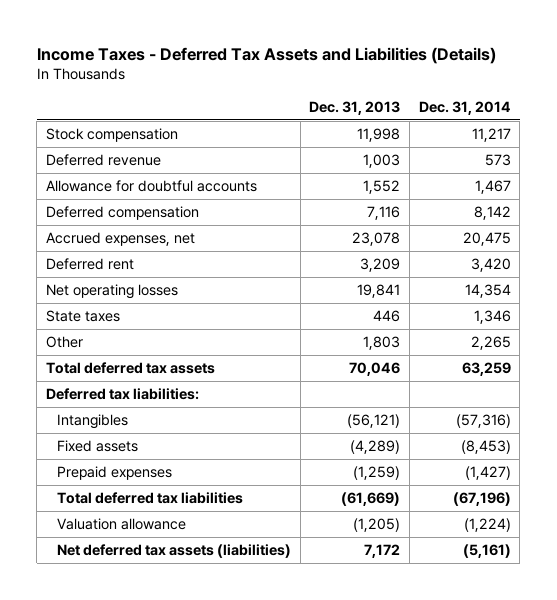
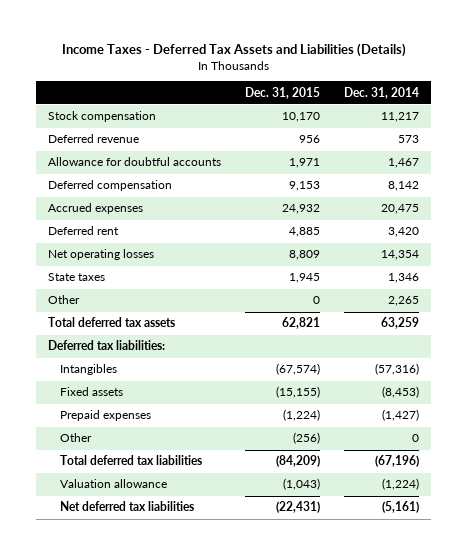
[309,100,401,115] Dec. 31, 2013 -> none
none -> [245,86,321,99] Dec. 31, 2015
[46,232,196,247] Accrued expenses, net -> [48,203,144,215] Accrued expenses
none -> [60,433,93,443] Other
[56,544,291,559] Net deferred tax assets (liabilities) -> [60,501,195,512] Net deferred tax liabilities

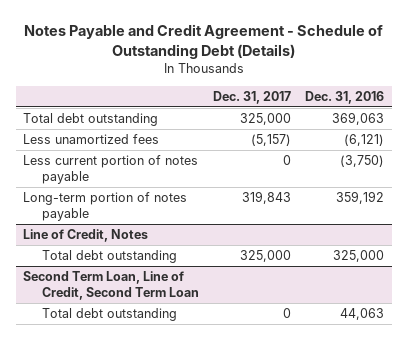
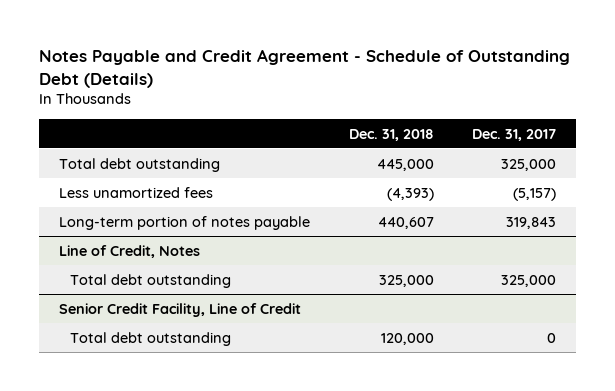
[305,90,385,104] Dec. 31, 2016 -> none
none -> [348,128,434,141] Dec. 31, 2018
[23,155,199,184] Less current portion of notes payable -> none
[23,271,200,300] Second Term Loan, Line of Credit, Second Term Loan -> none
none -> [58,302,301,317] Senior Credit Facility, Line of Credit

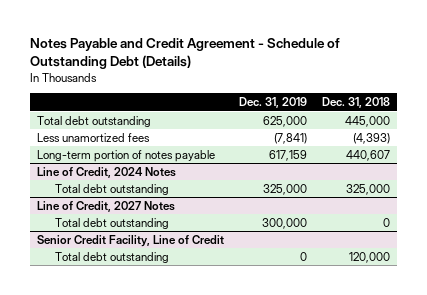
[472,128,557,141] Dec. 31, 2017 -> none
none -> [239,97,308,109] Dec. 31, 2019
[58,244,200,258] Line of Credit, Notes -> [37,166,177,178] Line of Credit, 2024 Notes
none -> [37,200,176,212] Line of Credit, 2027 Notes
none -> [54,217,169,229] Total debt outstanding

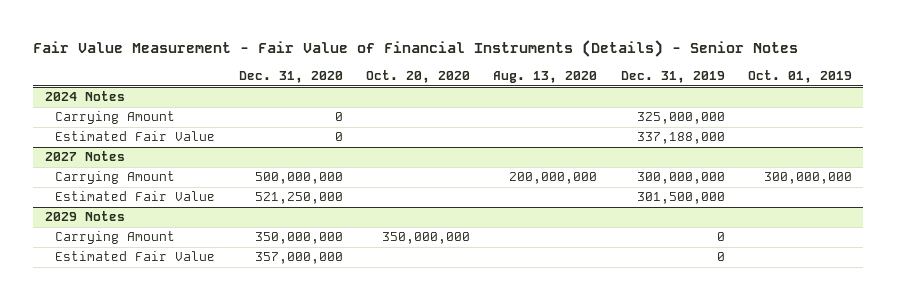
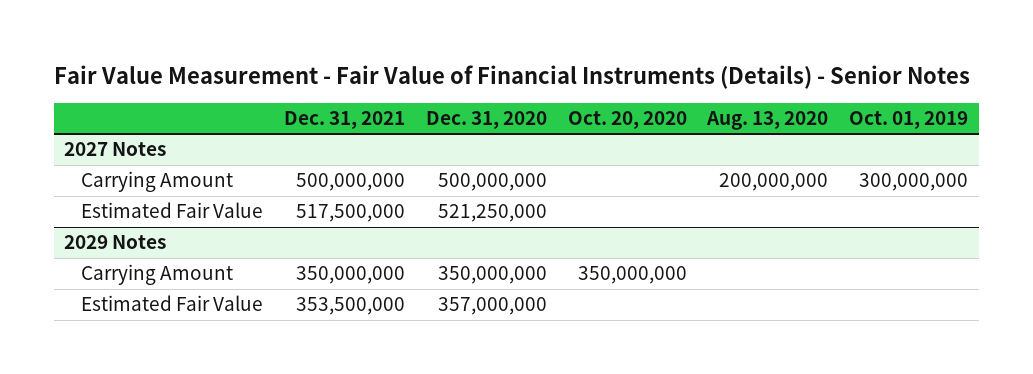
[620,71,725,84] Dec. 31, 2019 -> none
none -> [284,111,406,130] Dec. 31, 2021
[44,91,125,102] 2024 Notes -> none
[55,111,176,125] Carrying Amount -> none
[55,131,216,142] Estimated Fair Value -> none

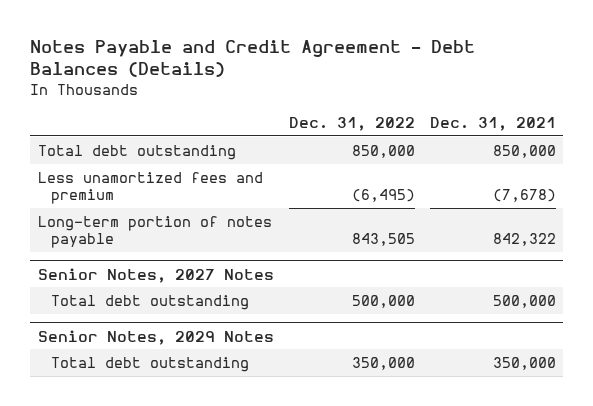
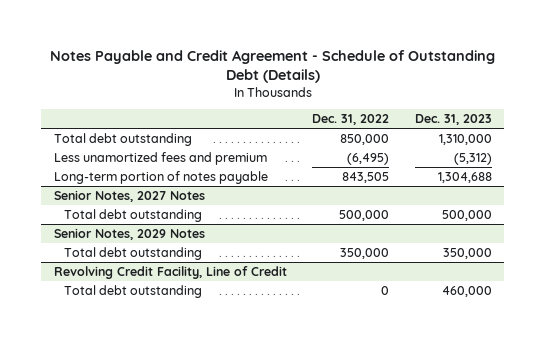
[30,39,476,78] Notes Payable and Credit Agreement - Debt Balances (Details) -> [49,49,495,83] Notes Payable and Credit Agreement - Schedule of Outstanding Debt (Details)
[429,116,556,131] Dec. 31, 2021 -> none
none -> [414,113,492,125] Dec. 31, 2023
none -> [53,265,287,279] Revolving Credit Facility, Line of Credit
none -> [64,284,203,298] Total debt outstanding

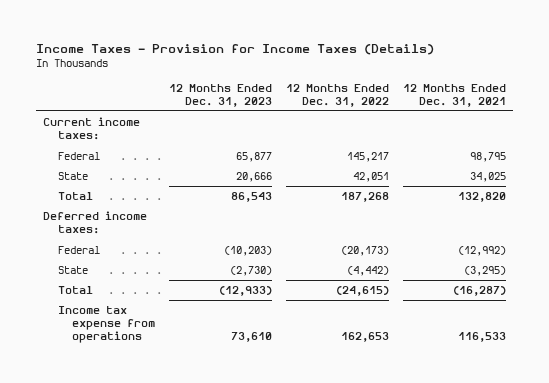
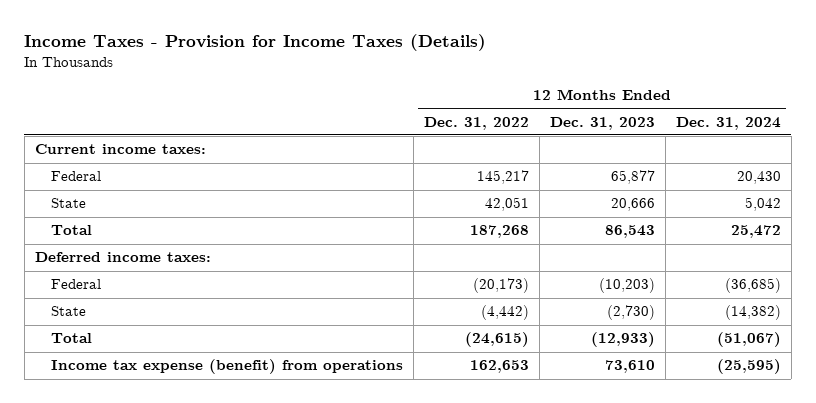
[402,83,506,107] 12 Months Ended Dec. 31, 2021 -> none
none -> [675,116,781,130] Dec. 31, 2024
[57,306,156,344] Income tax expense from operations -> [50,359,403,375] Income tax expense (benefit) from operations

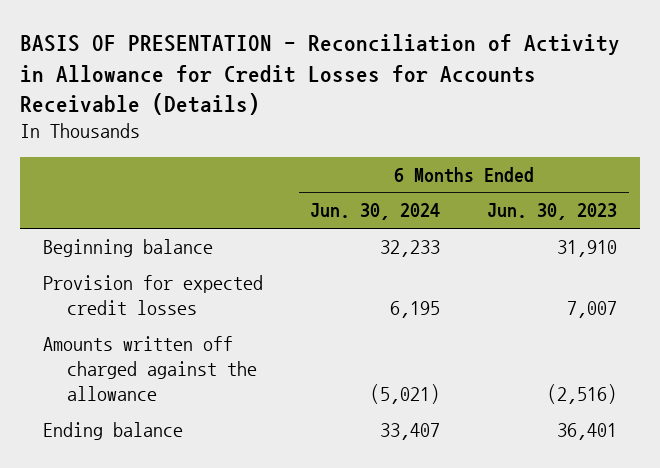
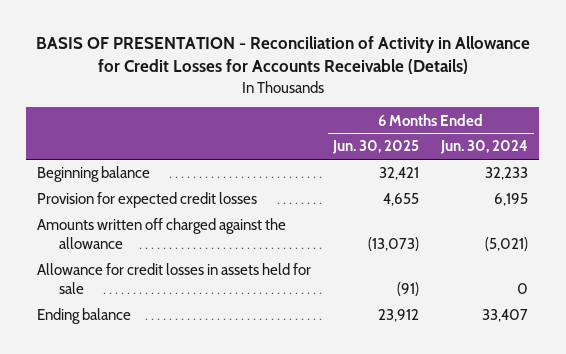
[486,203,617,221] Jun. 30, 2023 -> none
none -> [332,140,420,155] Jun. 30, 2025
none -> [37,263,312,294] Allowance for credit losses in assets held for sale

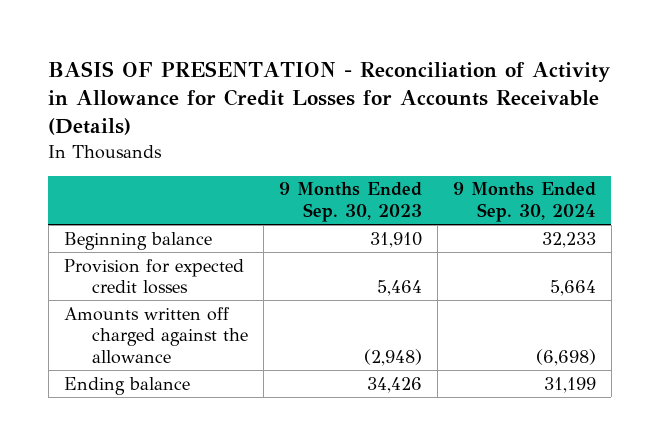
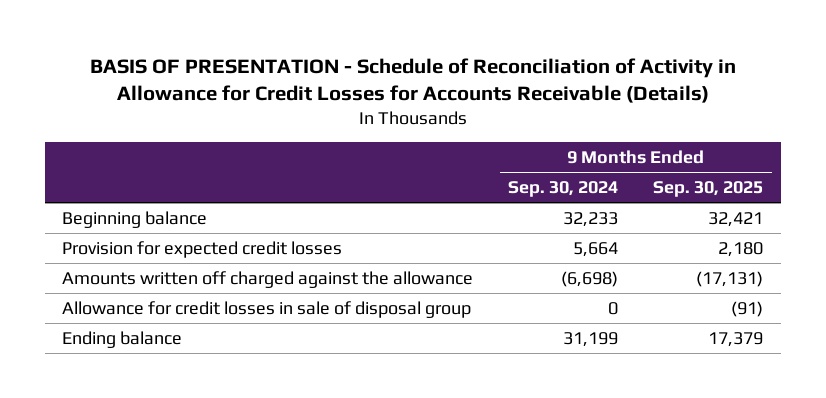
[48,60,611,136] BASIS OF PRESENTATION - Reconciliation of Activity in Allowance for Credit Losses for Accounts Receivable (Details) -> [89,57,736,104] BASIS OF PRESENTATION - Schedule of Reconciliation of Activity in Allowance for Credit Losses for Accounts Receivable (Details)
[278,182,422,223] 9 Months Ended Sep. 30, 2023 -> none
none -> [653,181,764,198] Sep. 30, 2025
none -> [62,300,472,318] Allowance for credit losses in sale of disposal group

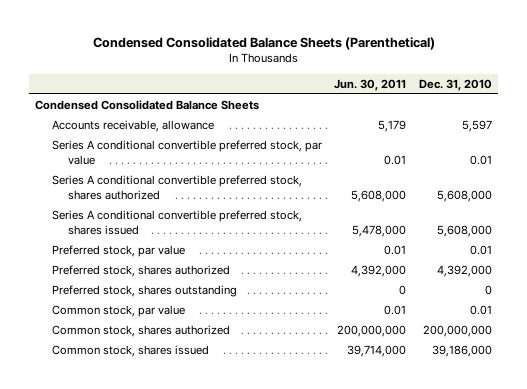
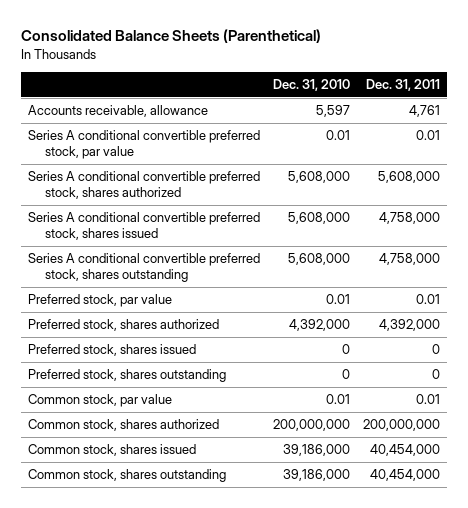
[92,36,435,50] Condensed Consolidated Balance Sheets (Parenthetical) -> [21,29,322,44] Consolidated Balance Sheets (Parenthetical)
[334,78,407,91] Jun. 30, 2011 -> none
none -> [366,79,441,92] Dec. 31, 2011
[35,100,260,111] Condensed Consolidated Balance Sheets -> none
none -> [27,253,260,282] Series A conditional convertible preferred stock, shares outstanding
none -> [27,344,196,357] Preferred stock, shares issued
none -> [27,469,226,483] Common stock, shares outstanding

